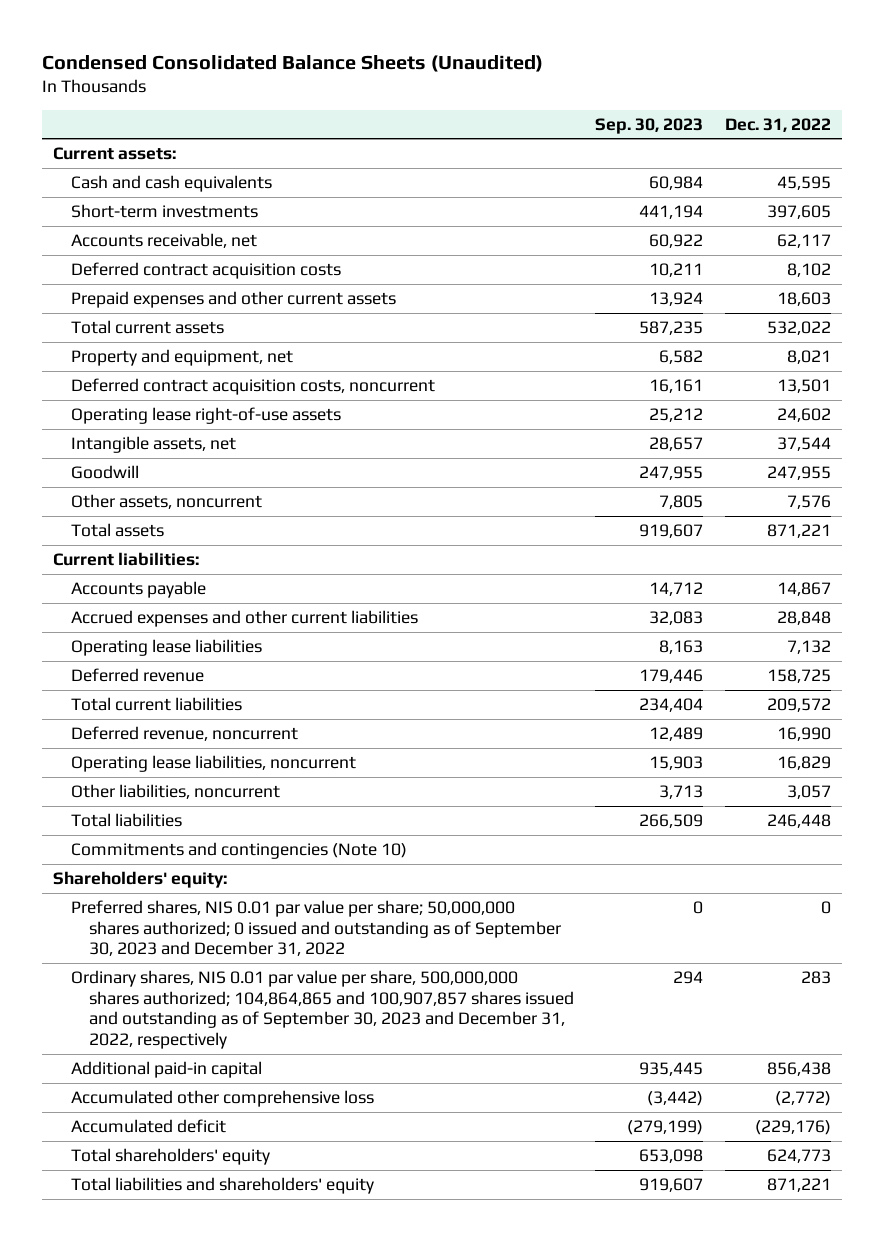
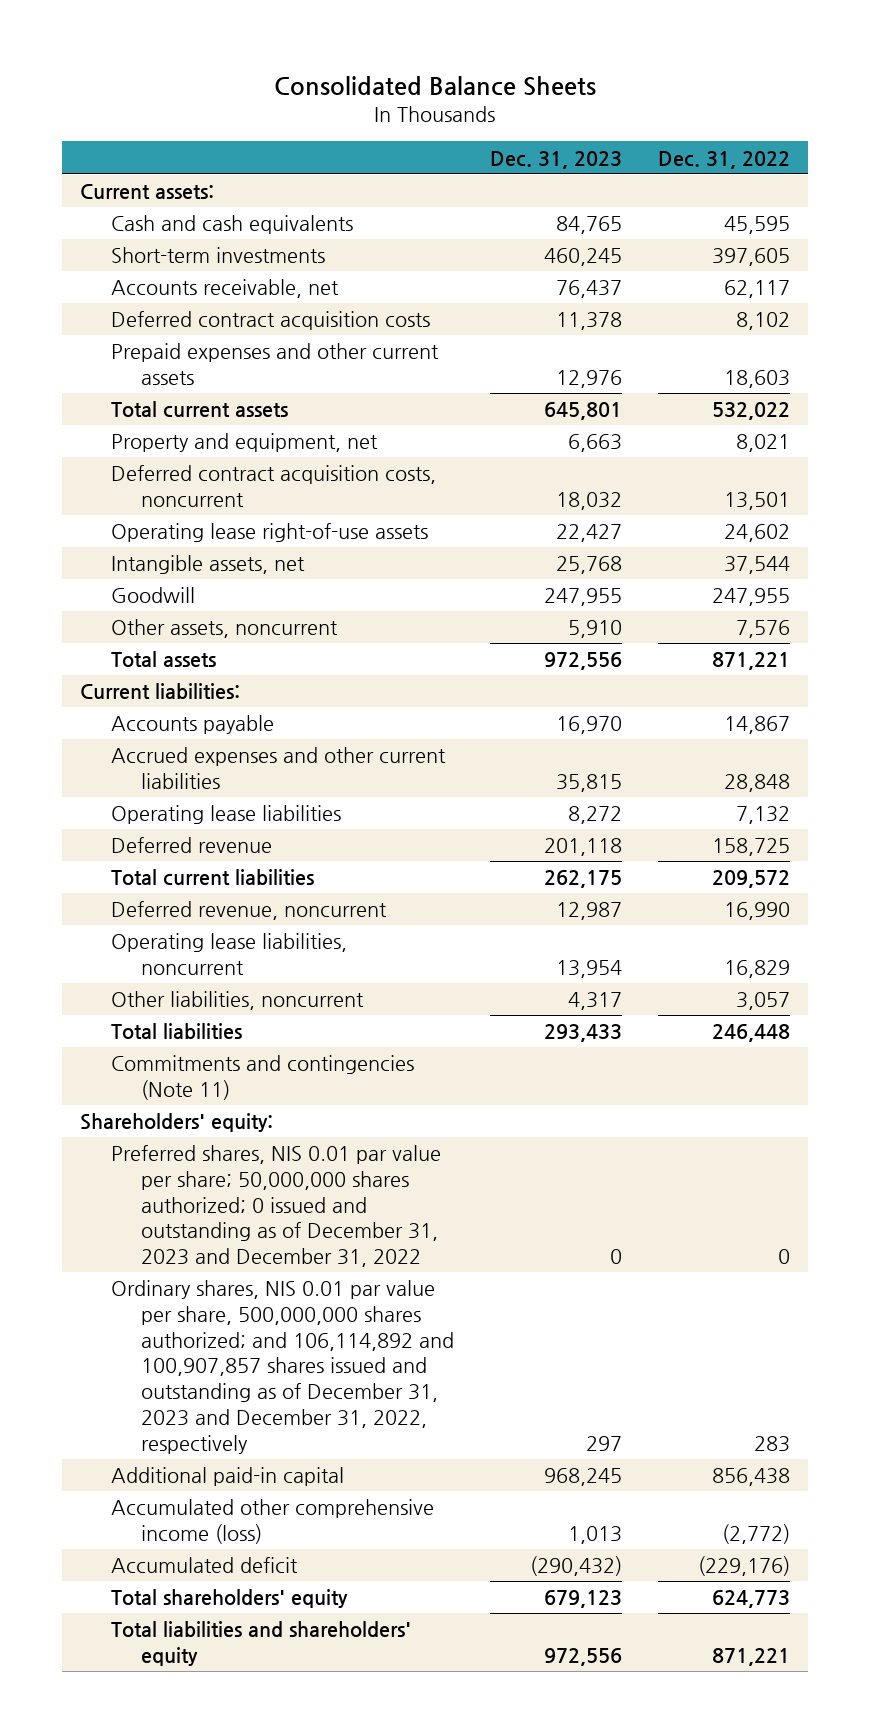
[41,54,543,72] Condensed Consolidated Balance Sheets (Unaudited) -> [274,75,597,96] Consolidated Balance Sheets
[595,117,704,134] Sep. 30, 2023 -> none
none -> [489,150,622,169] Dec. 31, 2023
[70,841,407,859] Commitments and contingencies (Note 10) -> [110,1055,414,1101] Commitments and contingencies (Note 11)
[70,899,561,957] Preferred shares, NIS 0.01 par value per share; 50,000,000 shares authorized; 0 issued and outstanding as of September 30, 2023 and December 31, 2022 -> [110,1145,441,1268] Preferred shares, NIS 0.01 par value per share; 50,000,000 shares authorized; 0 issued and outstanding as of December 31, 2023 and December 31, 2022
[70,969,574,1050] Ordinary shares, NIS 0.01 par value per share, 500,000,000 shares authorized; 104,864,865 and 100,907,857 shares issued and outstanding as of September 30, 2023 and December 31, 2022, respectively -> [110,1280,455,1454] Ordinary shares, NIS 0.01 par value per share, 500,000,000 shares authorized; and 106,114,892 and 100,907,857 shares issued and outstanding as of December 31, 2023 and December 31, 2022, respectively
[70,1089,374,1107] Accumulated other comprehensive loss -> [110,1499,434,1545] Accumulated other comprehensive income (loss)

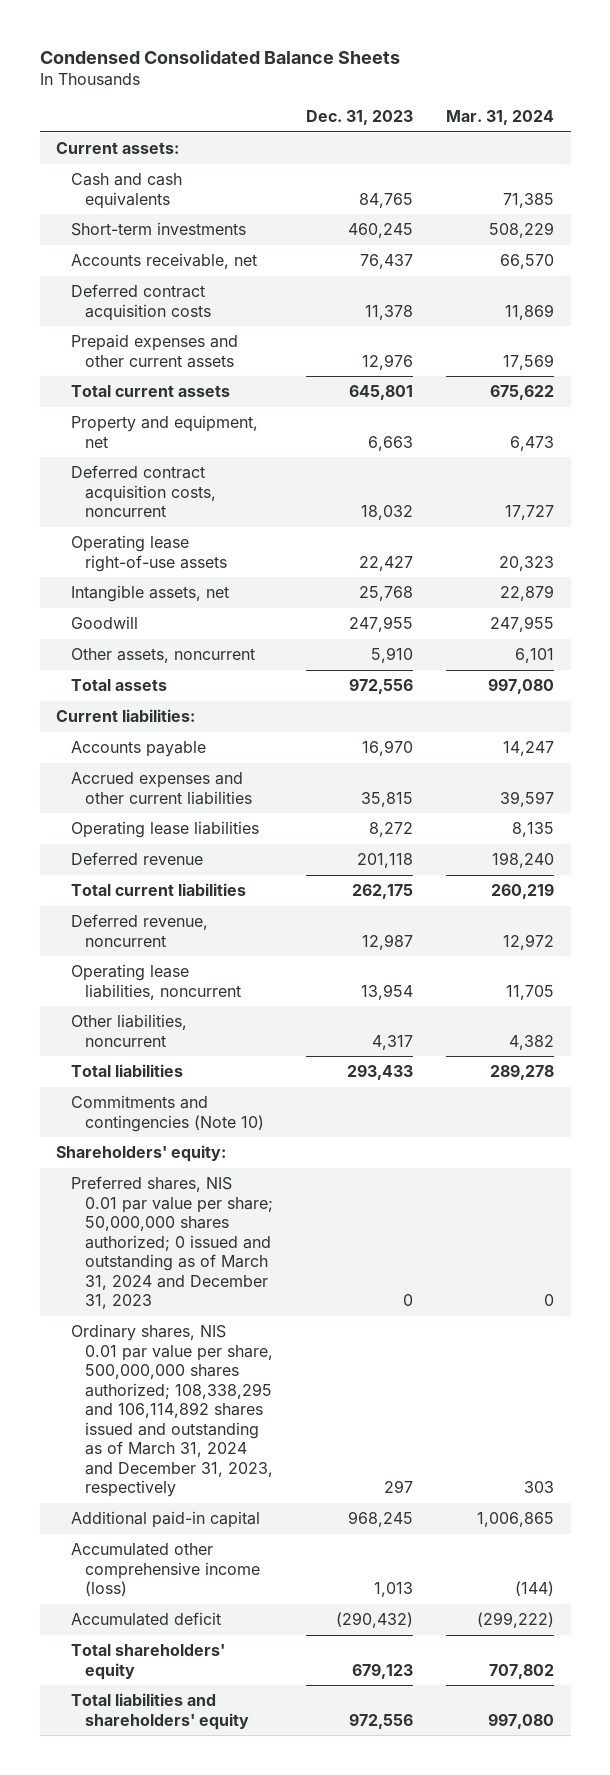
[274,75,597,96] Consolidated Balance Sheets -> [39,50,400,65] Condensed Consolidated Balance Sheets
[657,150,790,169] Dec. 31, 2022 -> none
none -> [446,110,555,126] Mar. 31, 2024
[110,1055,414,1101] Commitments and contingencies (Note 11) -> [70,1095,265,1132] Commitments and contingencies (Note 10)
[110,1145,441,1268] Preferred shares, NIS 0.01 par value per share; 50,000,000 shares authorized; 0 issued and outstanding as of December 31, 2023 and December 31, 2022 -> [70,1176,274,1310] Preferred shares, NIS 0.01 par value per share; 50,000,000 shares authorized; 0 issued and outstanding as of March 31, 2024 and December 31, 2023
[110,1280,455,1454] Ordinary shares, NIS 0.01 par value per share, 500,000,000 shares authorized; and 106,114,892 and 100,907,857 shares issued and outstanding as of December 31, 2023 and December 31, 2022, respectively -> [70,1324,274,1498] Ordinary shares, NIS 0.01 par value per share, 500,000,000 shares authorized; 108,338,295 and 106,114,892 shares issued and outstanding as of March 31, 2024 and December 31, 2023, respectively

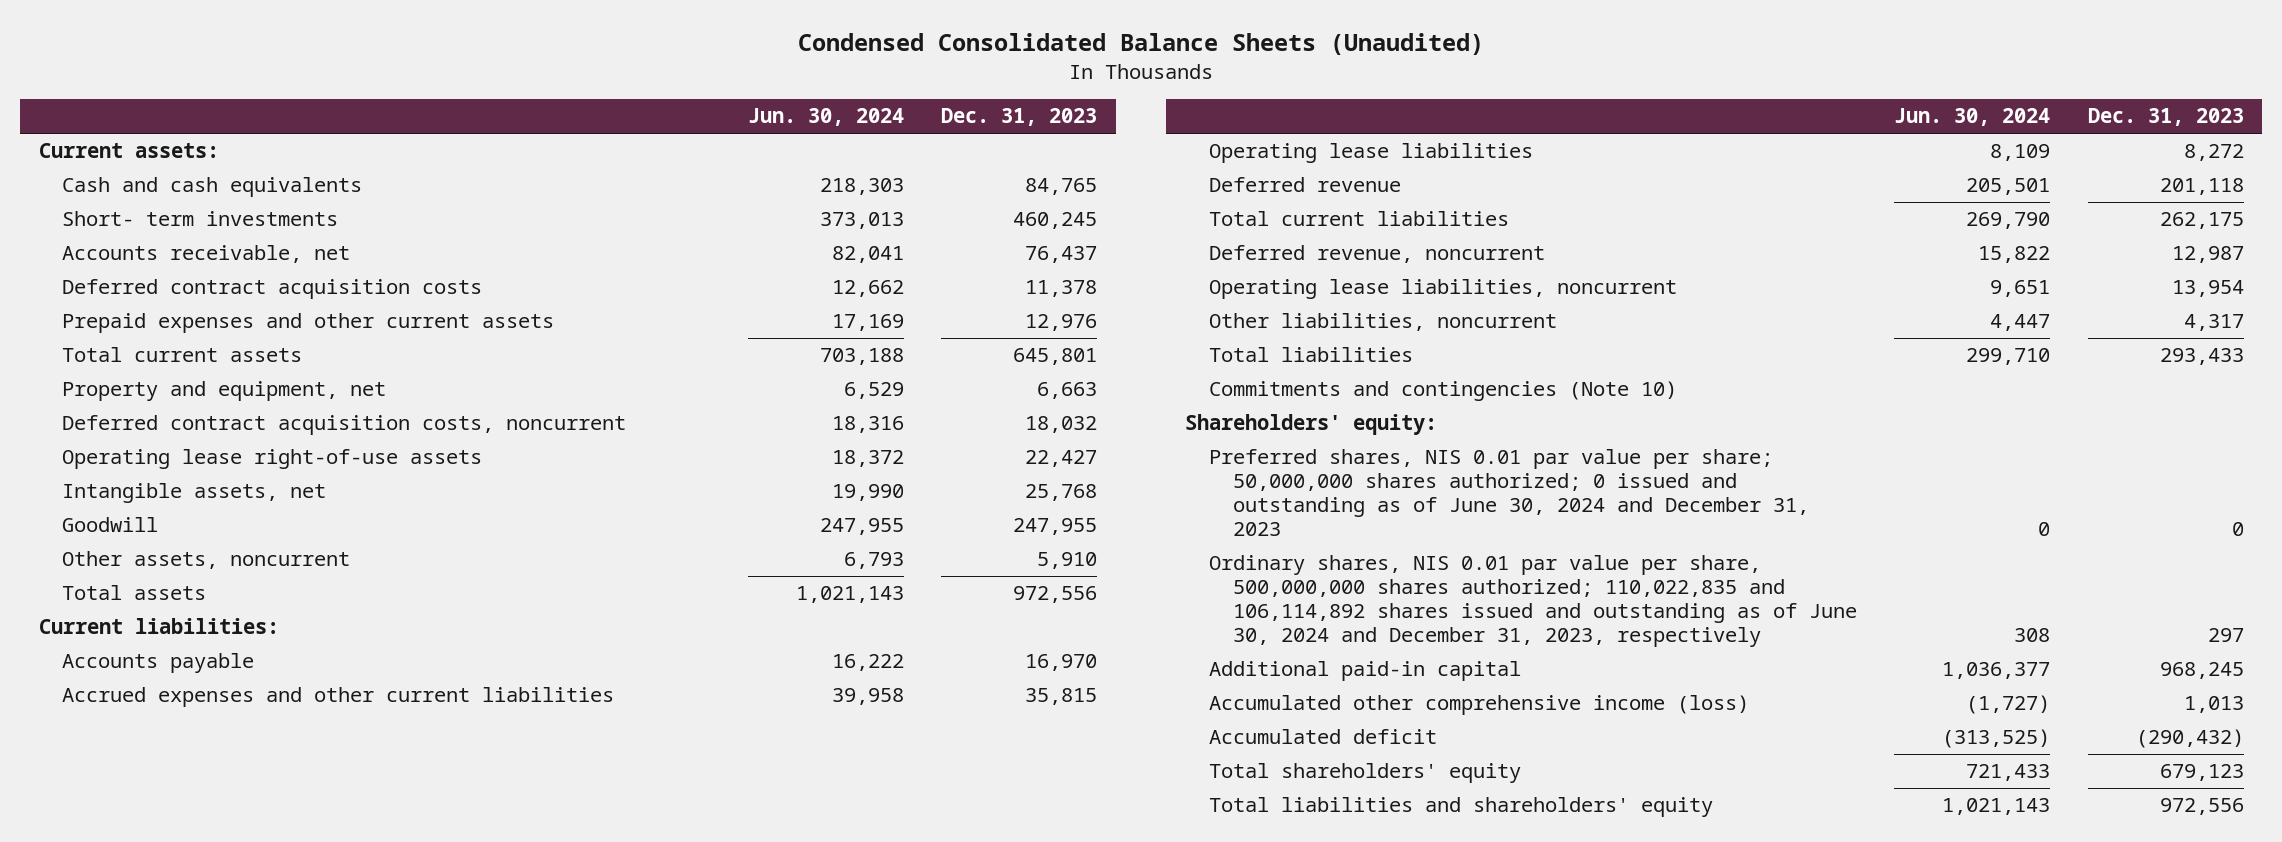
[39,50,400,65] Condensed Consolidated Balance Sheets -> [798,33,1485,56] Condensed Consolidated Balance Sheets (Unaudited)
[446,110,555,126] Mar. 31, 2024 -> none
none -> [747,108,904,127] Jun. 30, 2024
[70,222,246,237] Short-term investments -> [62,211,339,227] Short- term investments
[70,1176,274,1310] Preferred shares, NIS 0.01 par value per share; 50,000,000 shares authorized; 0 issued and outstanding as of March 31, 2024 and December 31, 2023 -> [1208,449,1809,536] Preferred shares, NIS 0.01 par value per share; 50,000,000 shares authorized; 0 issued and outstanding as of June 30, 2024 and December 31, 2023
[70,1324,274,1498] Ordinary shares, NIS 0.01 par value per share, 500,000,000 shares authorized; 108,338,295 and 106,114,892 shares issued and outstanding as of March 31, 2024 and December 31, 2023, respectively -> [1208,555,1857,647] Ordinary shares, NIS 0.01 par value per share, 500,000,000 shares authorized; 110,022,835 and 106,114,892 shares issued and outstanding as of June 30, 2024 and December 31, 2023, respectively

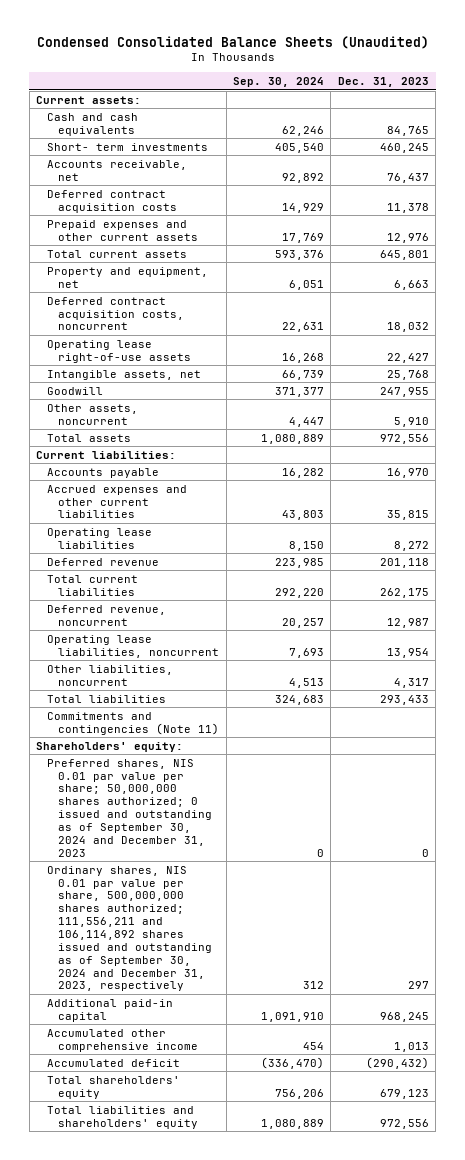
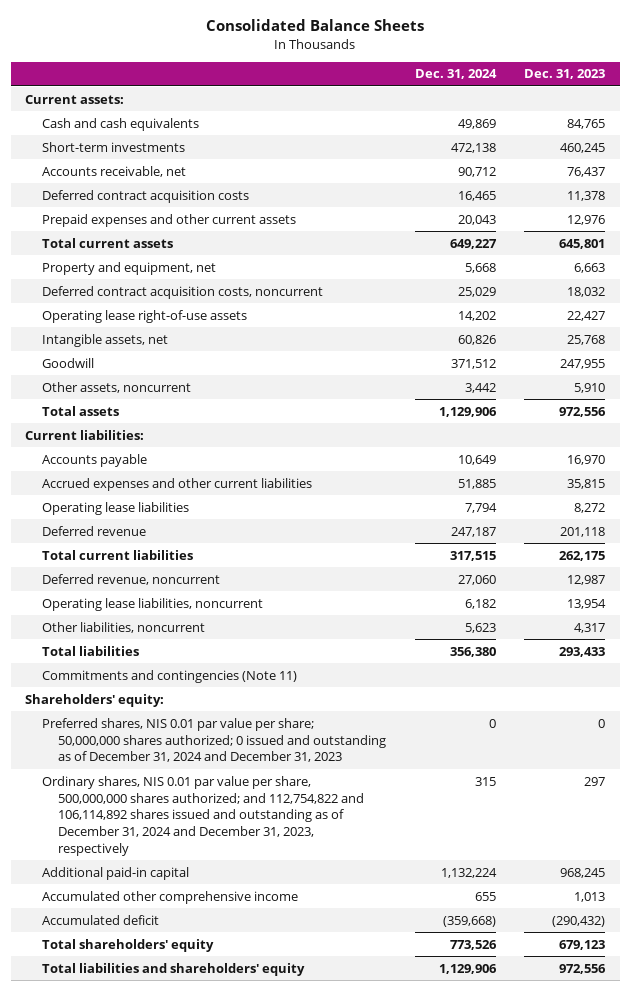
[36,35,429,49] Condensed Consolidated Balance Sheets (Unaudited) -> [206,19,425,32] Consolidated Balance Sheets
[232,77,324,88] Sep. 30, 2024 -> none
none -> [414,69,497,80] Dec. 31, 2024
[47,142,209,151] Short- term investments -> [41,141,185,152] Short-term investments
[47,758,213,857] Preferred shares, NIS 0.01 par value per share; 50,000,000 shares authorized; 0 issued and outstanding as of September 30, 2024 and December 31, 2023 -> [41,717,387,763] Preferred shares, NIS 0.01 par value per share; 50,000,000 shares authorized; 0 issued and outstanding as of December 31, 2024 and December 31, 2023
[47,865,213,992] Ordinary shares, NIS 0.01 par value per share, 500,000,000 shares authorized; 111,556,211 and 106,114,892 shares issued and outstanding as of September 30, 2024 and December 31, 2023, respectively -> [41,775,365,856] Ordinary shares, NIS 0.01 par value per share, 500,000,000 shares authorized; and 112,754,822 and 106,114,892 shares issued and outstanding as of December 31, 2024 and December 31, 2023, respectively

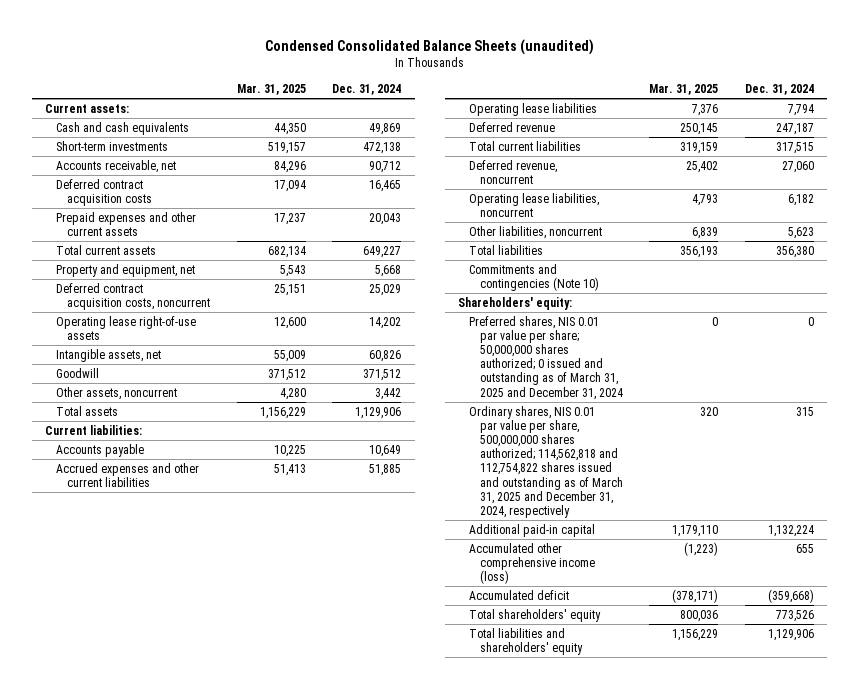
[206,19,425,32] Consolidated Balance Sheets -> [264,38,594,55] Condensed Consolidated Balance Sheets (unaudited)
[524,69,606,80] Dec. 31, 2023 -> none
none -> [236,83,306,95] Mar. 31, 2025
[41,669,297,683] Commitments and contingencies (Note 11) -> [468,263,599,291] Commitments and contingencies (Note 10)
[41,717,387,763] Preferred shares, NIS 0.01 par value per share; 50,000,000 shares authorized; 0 issued and outstanding as of December 31, 2024 and December 31, 2023 -> [468,315,623,400] Preferred shares, NIS 0.01 par value per share; 50,000,000 shares authorized; 0 issued and outstanding as of March 31, 2025 and December 31, 2024
[41,775,365,856] Ordinary shares, NIS 0.01 par value per share, 500,000,000 shares authorized; and 112,754,822 and 106,114,892 shares issued and outstanding as of December 31, 2024 and December 31, 2023, respectively -> [468,405,623,518] Ordinary shares, NIS 0.01 par value per share, 500,000,000 shares authorized; 114,562,818 and 112,754,822 shares issued and outstanding as of March 31, 2025 and December 31, 2024, respectively
[41,890,298,904] Accumulated other comprehensive income -> [468,542,595,585] Accumulated other comprehensive income (loss)

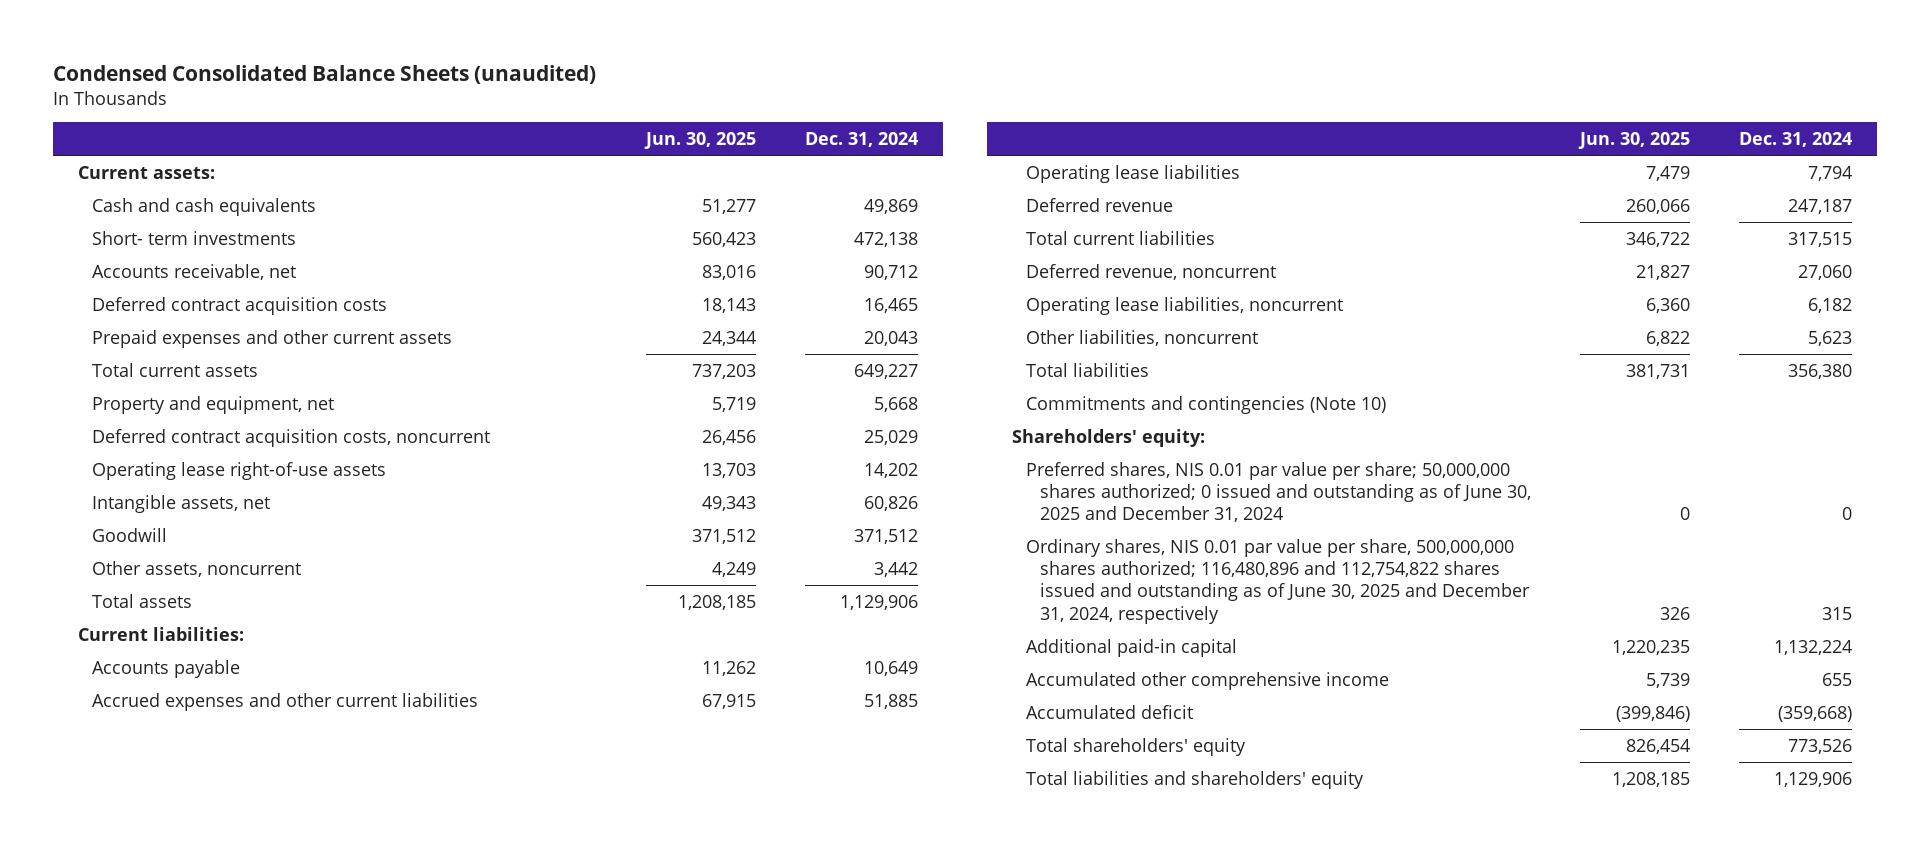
[236,83,306,95] Mar. 31, 2025 -> none
none -> [644,132,757,150] Jun. 30, 2025
[56,140,169,151] Short-term investments -> [91,230,296,245] Short- term investments
[468,315,623,400] Preferred shares, NIS 0.01 par value per share; 50,000,000 shares authorized; 0 issued and outstanding as of March 31, 2025 and December 31, 2024 -> [1025,461,1532,523] Preferred shares, NIS 0.01 par value per share; 50,000,000 shares authorized; 0 issued and outstanding as of June 30, 2025 and December 31, 2024
[468,405,623,518] Ordinary shares, NIS 0.01 par value per share, 500,000,000 shares authorized; 114,562,818 and 112,754,822 shares issued and outstanding as of March 31, 2025 and December 31, 2024, respectively -> [1025,538,1531,624] Ordinary shares, NIS 0.01 par value per share, 500,000,000 shares authorized; 116,480,896 and 112,754,822 shares issued and outstanding as of June 30, 2025 and December 31, 2024, respectively
[468,542,595,585] Accumulated other comprehensive income (loss) -> [1025,671,1389,690] Accumulated other comprehensive income

